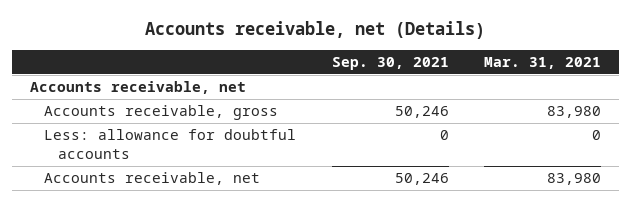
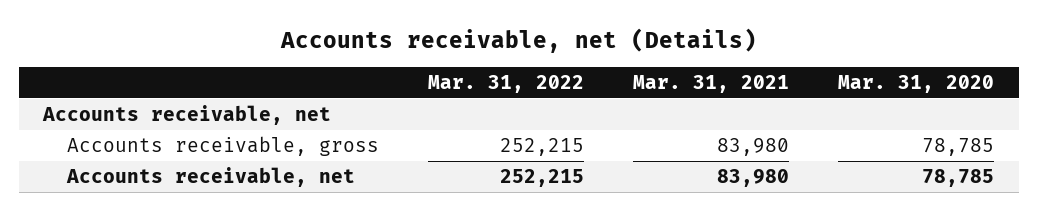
[331,57,449,71] Sep. 30, 2021 -> none
none -> [428,74,585,93] Mar. 31, 2022
none -> [838,74,995,93] Mar. 31, 2020
[44,129,297,160] Less: allowance for doubtful accounts -> none

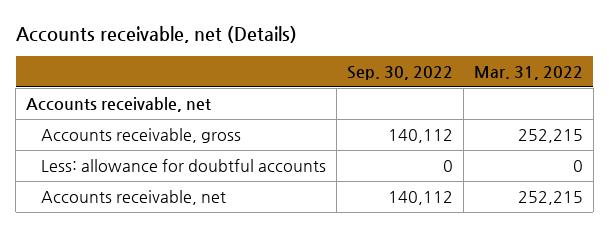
[633,74,790,93] Mar. 31, 2021 -> none
[838,74,995,93] Mar. 31, 2020 -> none
none -> [347,65,454,80] Sep. 30, 2022
none -> [41,159,327,173] Less: allowance for doubtful accounts

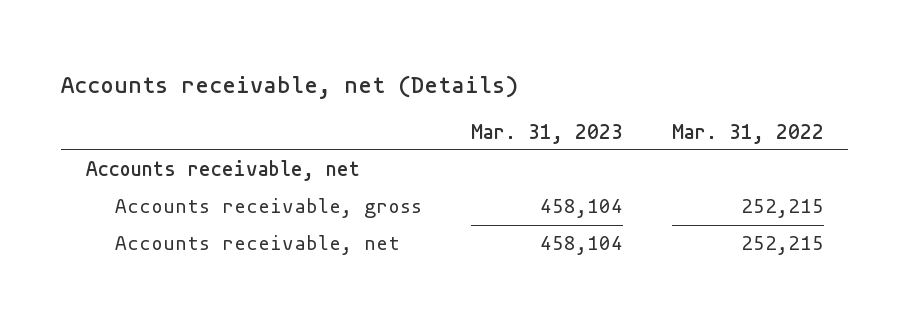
[347,65,454,80] Sep. 30, 2022 -> none
none -> [470,123,623,144] Mar. 31, 2023
[41,159,327,173] Less: allowance for doubtful accounts -> none

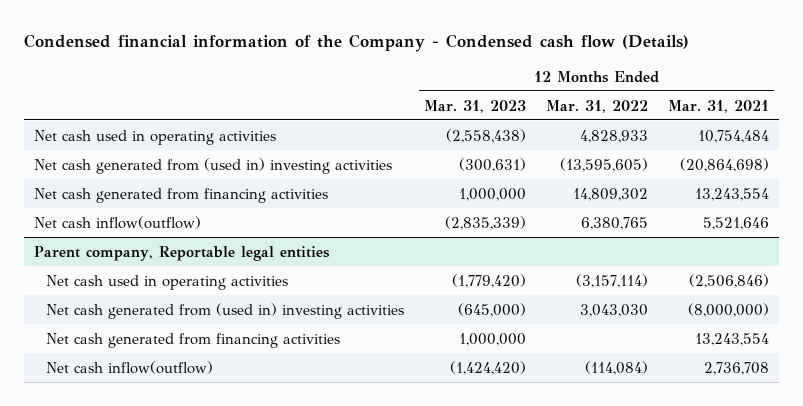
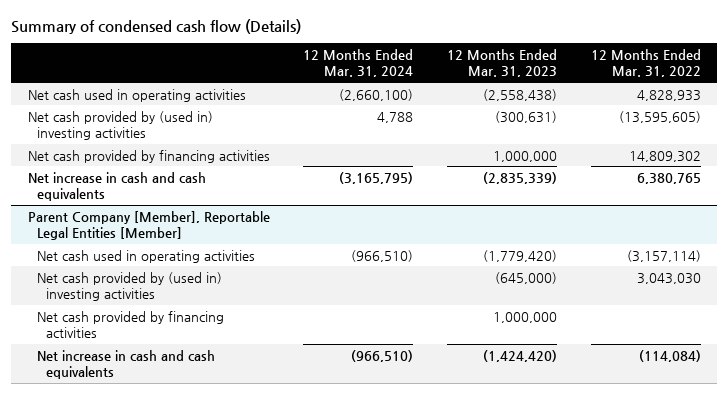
[23,34,689,53] Condensed financial information of the Company - Condensed cash flow (Details) -> [10,18,301,34] Summary of condensed cash flow (Details)
[667,99,769,113] Mar. 31, 2021 -> none
none -> [303,49,414,78] 12 Months Ended Mar. 31, 2024
[33,157,392,174] Net cash generated from (used in) investing activities -> [27,110,213,141] Net cash provided by (used in) investing activities
[33,187,328,203] Net cash generated from financing activities -> [27,149,270,163] Net cash provided by financing activities
[33,215,201,229] Net cash inflow(outflow) -> [27,171,206,202] Net increase in cash and cash equivalents
[33,245,330,261] Parent company, Reportable legal entities -> [27,210,270,241] Parent Company [Member], Reportable Legal Entities [Member]
[46,302,405,319] Net cash generated from (used in) investing activities -> [36,271,222,302] Net cash provided by (used in) investing activities
[46,332,341,348] Net cash generated from financing activities -> [36,310,224,339] Net cash provided by financing activities
[46,360,214,374] Net cash inflow(outflow) -> [36,349,215,380] Net increase in cash and cash equivalents

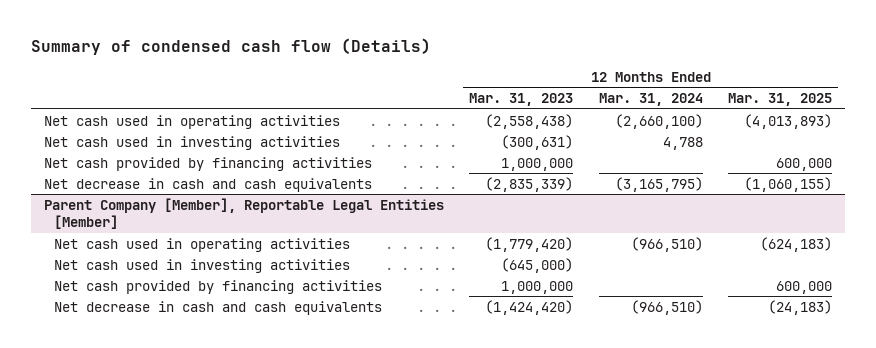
[590,49,701,78] 12 Months Ended Mar. 31, 2022 -> none
none -> [728,93,833,107] Mar. 31, 2025
[27,110,213,141] Net cash provided by (used in) investing activities -> [43,135,340,150] Net cash used in investing activities
[27,171,206,202] Net increase in cash and cash equivalents -> [43,177,372,192] Net decrease in cash and cash equivalents
[36,271,222,302] Net cash provided by (used in) investing activities -> [53,258,350,273] Net cash used in investing activities
[36,349,215,380] Net increase in cash and cash equivalents -> [53,300,382,315] Net decrease in cash and cash equivalents

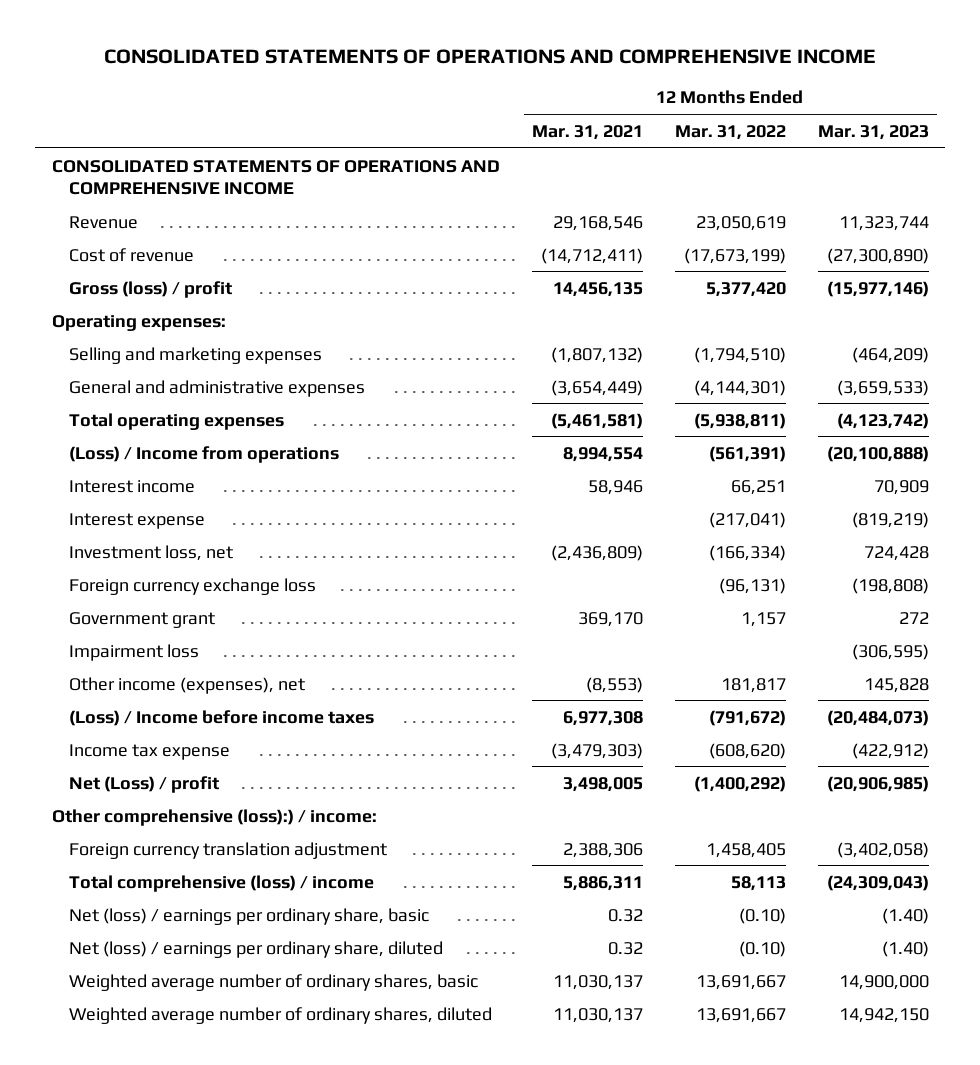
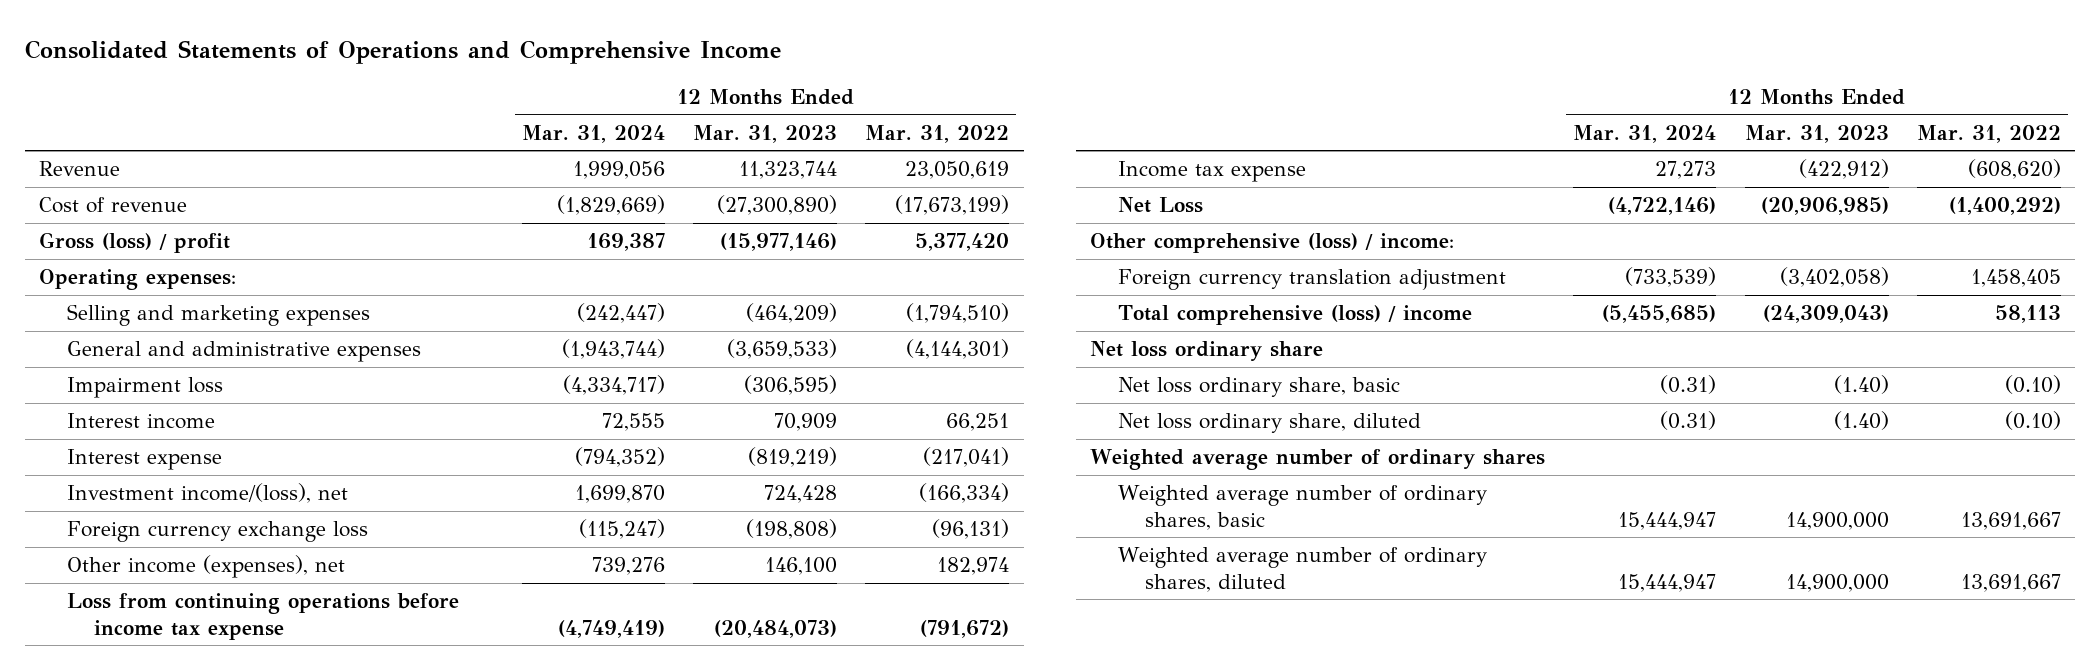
[104,49,877,65] CONSOLIDATED STATEMENTS OF OPERATIONS AND COMPREHENSIVE INCOME -> [24,39,781,64] Consolidated Statements of Operations and Comprehensive Income
[531,124,643,140] Mar. 31, 2021 -> none
none -> [522,124,666,143] Mar. 31, 2024
[51,159,500,196] CONSOLIDATED STATEMENTS OF OPERATIONS AND COMPREHENSIVE INCOME -> none
[69,412,285,430] Total operating expenses -> none
[69,445,340,463] (Loss) / Income from operations -> none
[69,643,200,661] Impairment loss -> [66,377,223,399] Impairment loss
[69,544,234,561] Investment loss, net -> [66,483,348,504] Investment income/(loss), net
[69,611,216,628] Government grant -> none
[720,677,786,693] 181,817 -> [937,557,1010,576] 182,974
[863,677,929,693] 145,828 -> [765,557,838,576] 146,100
[69,709,375,726] (Loss) / Income before income taxes -> [66,593,459,640] Loss from continuing operations before income tax expense
[69,775,220,793] Net (Loss) / profit -> [1117,197,1203,214] Net Loss
[51,808,377,826] Other comprehensive (loss):) / income: -> [1090,233,1455,254] Other comprehensive (loss) / income:
none -> [1090,341,1324,362] Net loss ordinary share
[69,907,430,925] Net (loss) / earnings per ordinary share, basic -> [1117,377,1400,398] Net loss ordinary share, basic
[69,940,444,958] Net (loss) / earnings per ordinary share, diluted -> [1117,413,1421,434] Net loss ordinary share, diluted
none -> [1090,449,1546,471] Weighted average number of ordinary shares
[838,1007,929,1023] 14,942,150 -> [1785,573,1889,592] 14,900,000

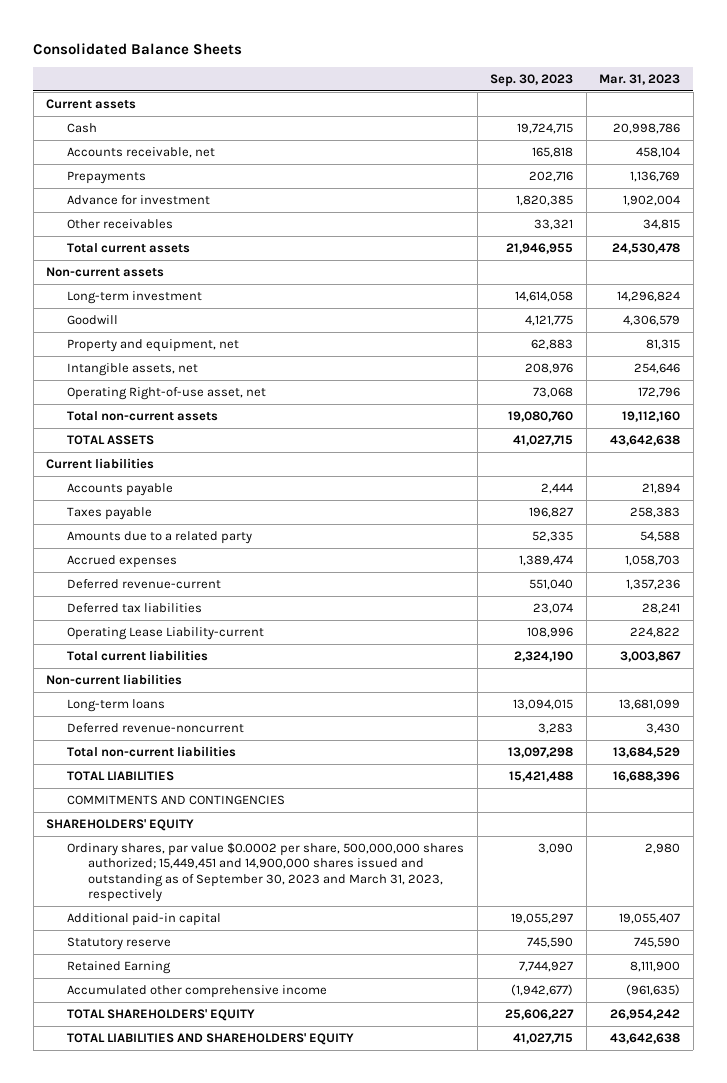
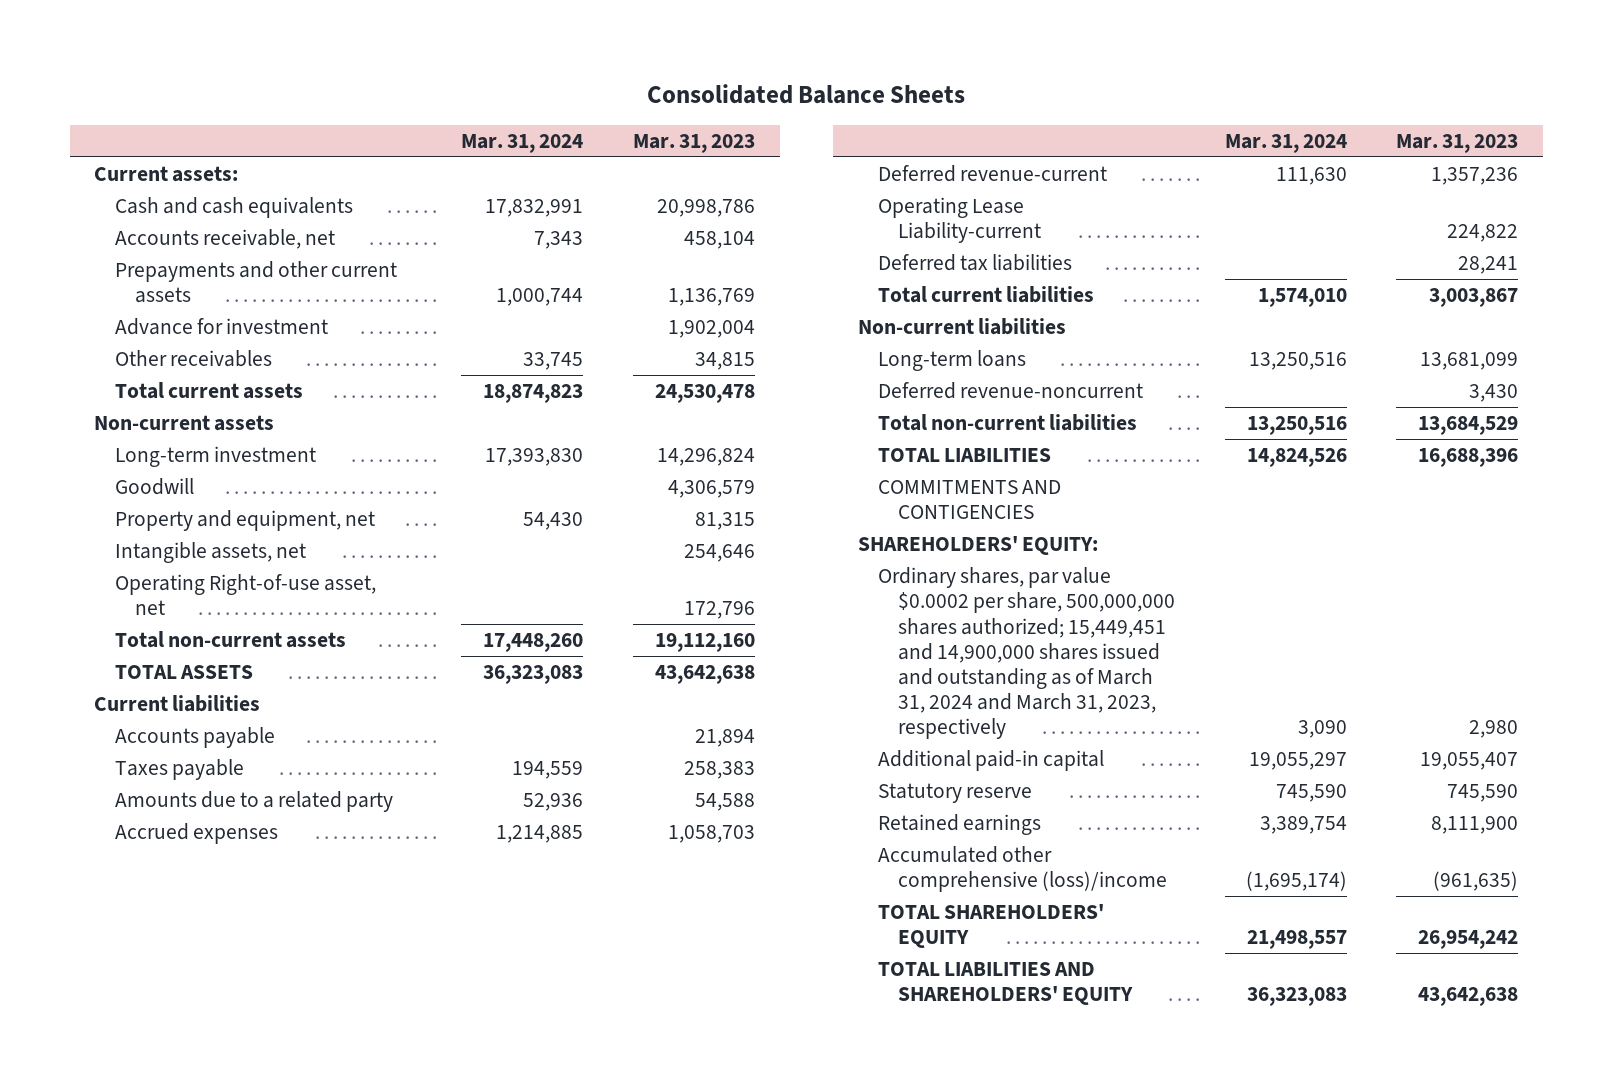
[490,73,574,87] Sep. 30, 2023 -> none
none -> [461,133,584,153] Mar. 31, 2024
[46,99,137,110] Current assets -> [94,166,239,183] Current assets:
[66,123,97,134] Cash -> [114,197,353,219] Cash and cash equivalents
[66,171,146,185] Prepayments -> [114,261,397,304] Prepayments and other current assets
[66,603,202,614] Deferred tax liabilities -> [878,254,1073,272] Deferred tax liabilities
[66,795,285,806] COMMITMENTS AND CONTINGENCIES -> [878,480,1062,520] COMMITMENTS AND CONTIGENCIES
[46,819,195,832] SHAREHOLDERS' EQUITY -> [858,536,1099,556] SHAREHOLDERS' EQUITY:
[66,842,464,902] Ordinary shares, par value $0.0002 per share, 500,000,000 shares authorized; 15,449,451 and 14,900,000 shares issued and outstanding as of September 30, 2023 and March 31, 2023, respectively -> [878,567,1176,740] Ordinary shares, par value $0.0002 per share, 500,000,000 shares authorized; 15,449,451 and 14,900,000 shares issued and outstanding as of March 31, 2024 and March 31, 2023, respectively
[66,961,171,975] Retained Earning -> [878,814,1042,836] Retained earnings
[66,985,327,999] Accumulated other comprehensive income -> [878,846,1168,893] Accumulated other comprehensive (loss)/income

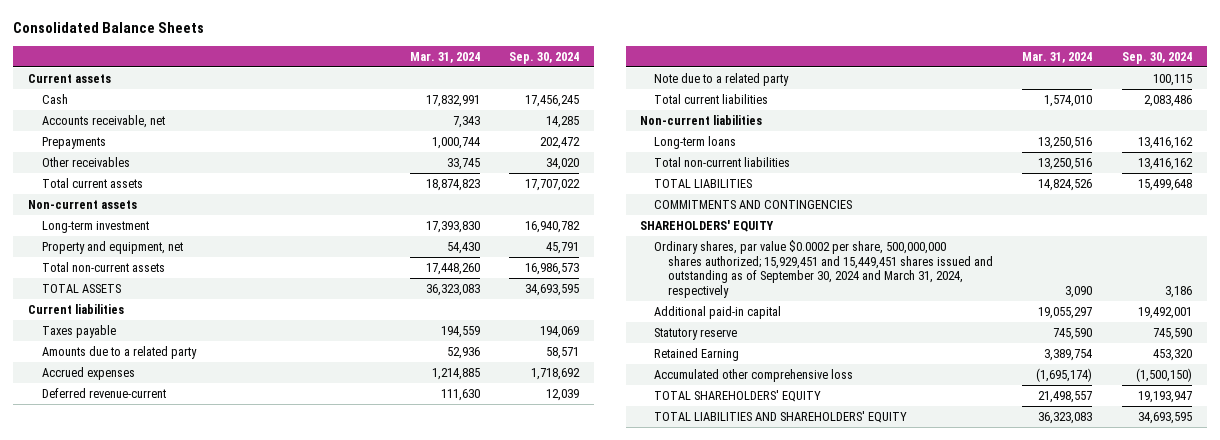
[632,133,755,153] Mar. 31, 2023 -> none
none -> [509,51,580,64] Sep. 30, 2024
[94,166,239,183] Current assets: -> [28,74,112,84] Current assets
[114,197,353,219] Cash and cash equivalents -> [41,94,68,105] Cash
[114,318,328,336] Advance for investment -> none
[114,261,397,304] Prepayments and other current assets -> [41,137,106,150] Prepayments
[114,478,194,496] Goodwill -> none
[114,542,306,564] Intangible assets, net -> none
[114,574,376,616] Operating Right-of-use asset, net -> none
[114,727,275,749] Accounts payable -> none
[878,197,1042,244] Operating Lease Liability-current -> none
[878,254,1073,272] Deferred tax liabilities -> none
none -> [654,73,790,87] Note due to a related party
[878,382,1144,400] Deferred revenue-noncurrent -> none
[878,480,1062,520] COMMITMENTS AND CONTIGENCIES -> [654,200,853,210] COMMITMENTS AND CONTINGENCIES
[858,536,1099,556] SHAREHOLDERS' EQUITY: -> [640,220,775,233] SHAREHOLDERS' EQUITY
[878,567,1176,740] Ordinary shares, par value $0.0002 per share, 500,000,000 shares authorized; 15,449,451 and 14,900,000 shares issued and outstanding as of March 31, 2024 and March 31, 2023, respectively -> [654,240,993,298] Ordinary shares, par value $0.0002 per share, 500,000,000 shares authorized; 15,929,451 and 15,449,451 shares issued and outstanding as of September 30, 2024 and March 31, 2024, respectively
[878,814,1042,836] Retained earnings -> [654,348,740,362] Retained Earning
[878,846,1168,893] Accumulated other comprehensive (loss)/income -> [654,369,854,383] Accumulated other comprehensive loss

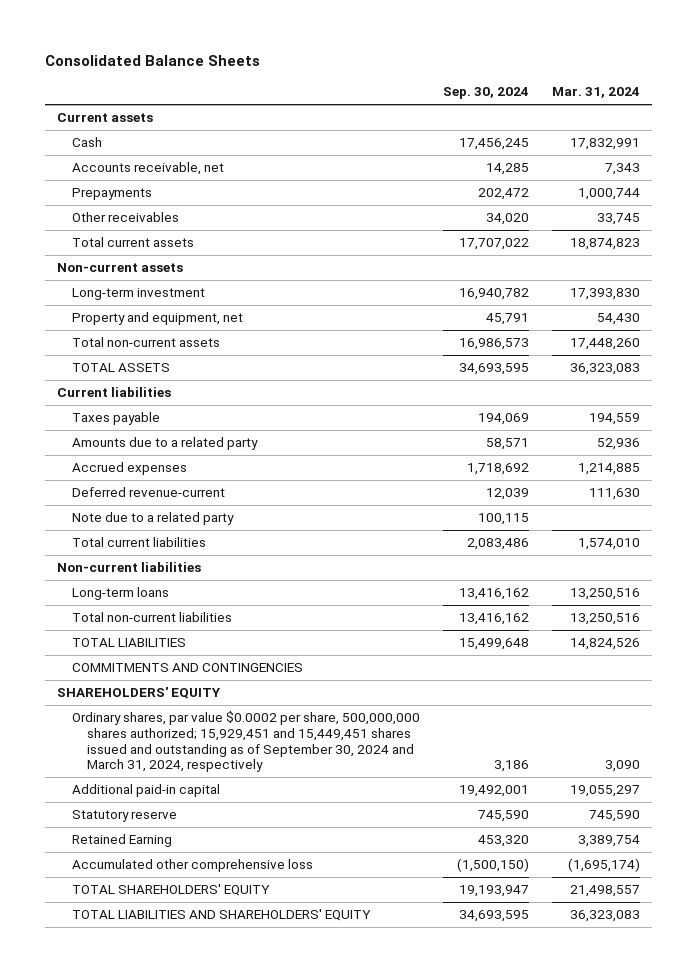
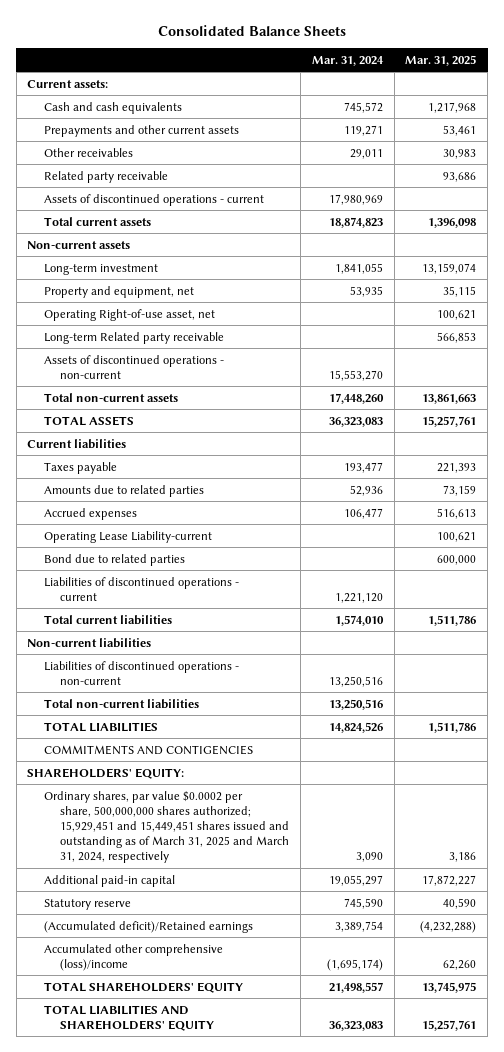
[443,87,530,100] Sep. 30, 2024 -> none
none -> [405,54,477,66] Mar. 31, 2025
[71,162,224,176] Accounts receivable, net -> none
[71,188,152,201] Prepayments -> none
[56,113,153,123] Current assets -> [27,79,109,88] Current assets:
[71,137,102,148] Cash -> [43,101,182,114] Cash and cash equivalents
[570,138,641,151] 17,832,991 -> [343,101,383,113] 745,572
none -> [43,124,239,137] Prepayments and other current assets
[597,213,641,226] 33,745 -> [349,148,383,159] 29,011
none -> [43,170,168,183] Related party receivable
none -> [43,193,264,206] Assets of discontinued operations - current
[570,288,641,301] 17,393,830 -> [334,262,383,274] 1,841,055
[597,313,641,326] 54,430 -> [349,285,383,297] 53,935
none -> [43,308,215,321] Operating Right-of-use asset, net
none -> [43,331,224,344] Long-term Related party receivable
none -> [43,354,224,379] Assets of discontinued operations - non-current
[71,487,225,498] Deferred revenue-current -> none
[71,512,234,526] Note due to a related party -> none
[589,413,641,426] 194,559 -> [343,461,383,473] 193,477
[71,437,258,451] Amounts due to a related party -> [43,484,204,497] Amounts due to related parties
[578,463,641,476] 1,214,885 -> [343,507,383,519] 106,477
none -> [43,530,212,543] Operating Lease Liability-current
none -> [43,553,185,566] Bond due to related parties
none -> [43,576,239,601] Liabilities of discontinued operations - current
[71,587,169,601] Long-term loans -> [43,660,239,685] Liabilities of discontinued operations - non-current
[71,663,303,673] COMMITMENTS AND CONTINGENCIES -> [43,744,253,755] COMMITMENTS AND CONTIGENCIES
[56,687,221,700] SHAREHOLDERS' EQUITY -> [27,767,185,779] SHAREHOLDERS' EQUITY:
[71,711,420,773] Ordinary shares, par value $0.0002 per share, 500,000,000 shares authorized; 15,929,451 and 15,449,451 shares issued and outstanding as of September 30, 2024 and March 31, 2024, respectively -> [43,790,290,864] Ordinary shares, par value $0.0002 per share, 500,000,000 shares authorized; 15,929,451 and 15,449,451 shares issued and outstanding as of March 31, 2025 and March 31, 2024, respectively
[71,834,172,848] Retained Earning -> [43,920,253,933] (Accumulated deficit)/Retained earnings
[71,859,313,873] Accumulated other comprehensive loss -> [43,943,223,971] Accumulated other comprehensive (loss)/income

